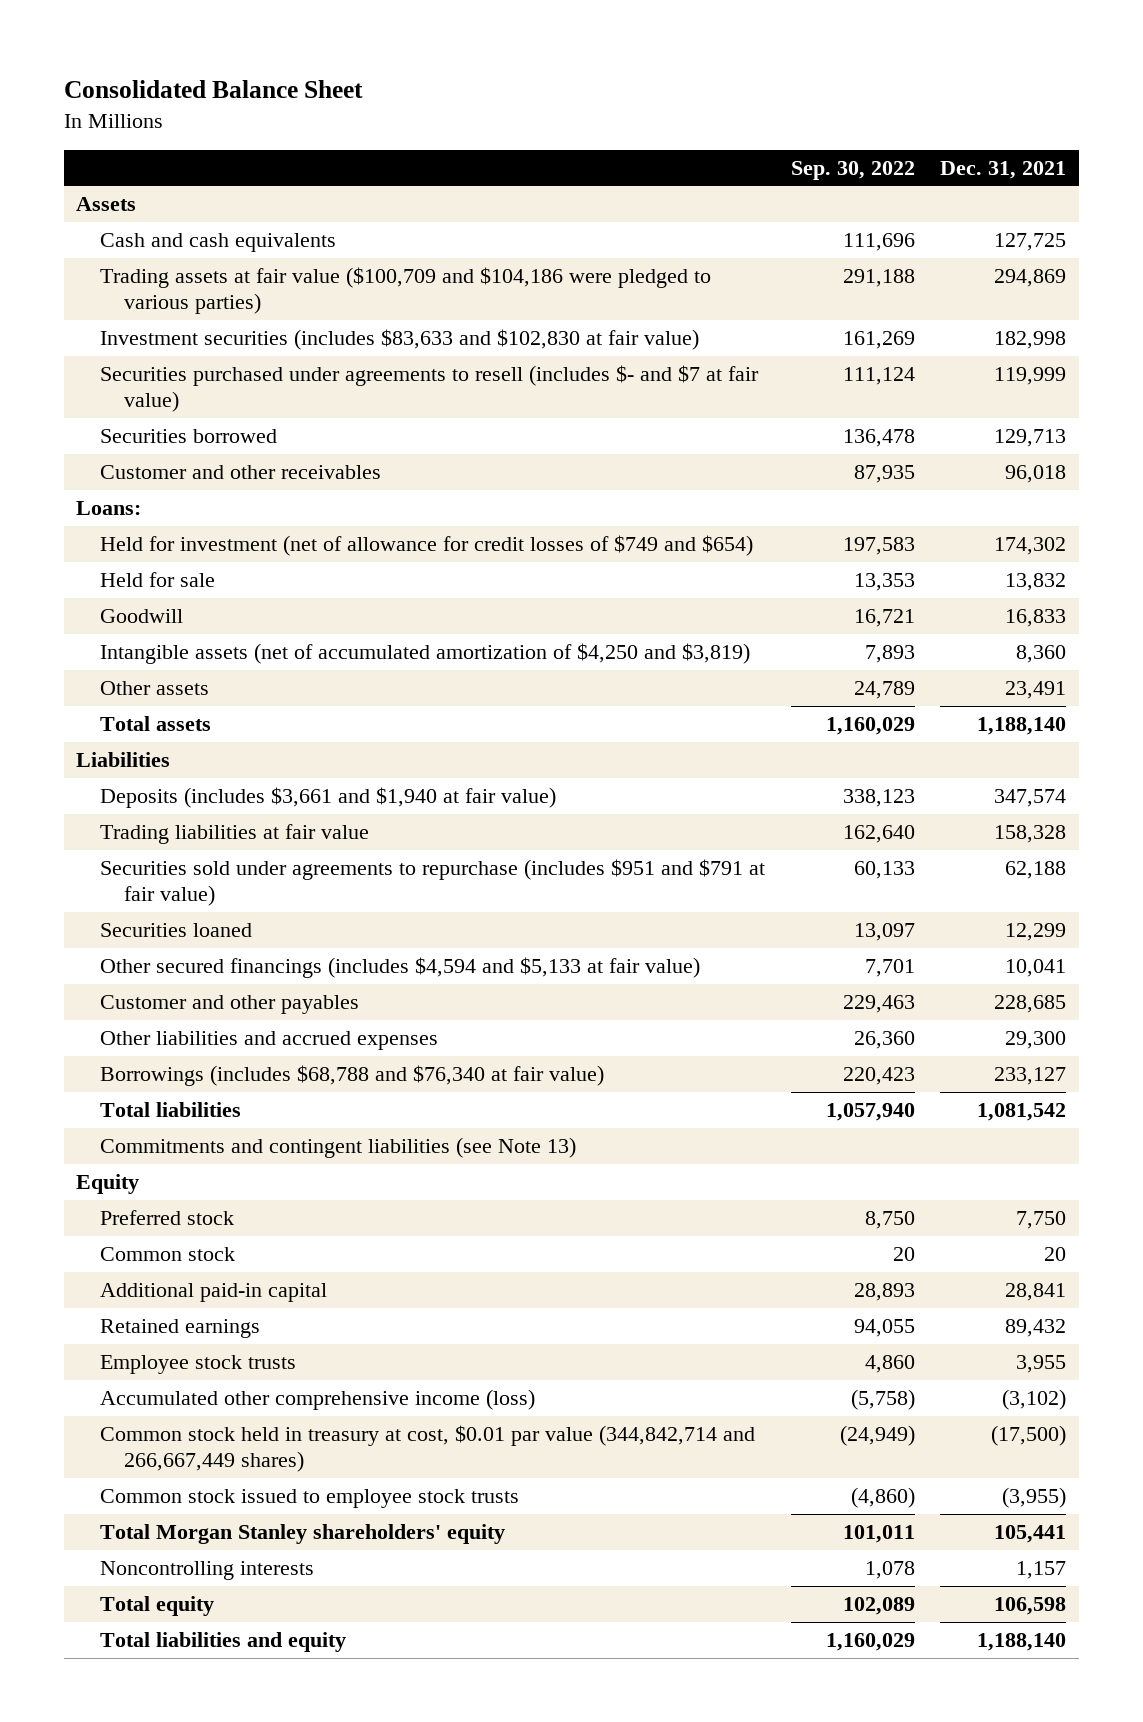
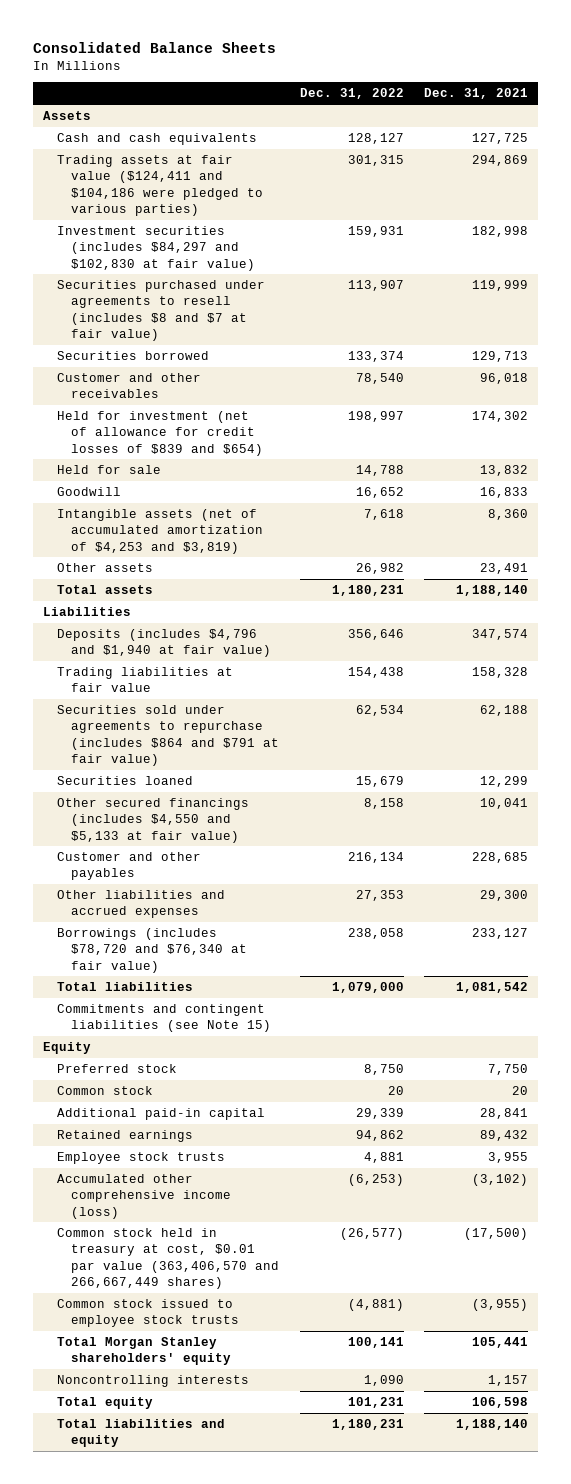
[63,79,363,98] Consolidated Balance Sheet -> [32,41,276,53] Consolidated Balance Sheets
[790,160,915,180] Sep. 30, 2022 -> none
none -> [299,88,404,100] Dec. 31, 2022
[100,266,712,315] Trading assets at fair value ($100,709 and $104,186 were pledged to various parties) -> [57,155,264,216] Trading assets at fair value ($124,411 and $104,186 were pledged to various parties)
[100,328,700,350] Investment securities (includes $83,633 and $102,830 at fair value) -> [57,226,256,271] Investment securities (includes $84,297 and $102,830 at fair value)
[100,364,760,413] Securities purchased under agreements to resell (includes $- and $7 at fair value) -> [57,280,266,341] Securities purchased under agreements to resell (includes $8 and $7 at fair value)
[76,500,142,515] Loans: -> none
[100,534,754,556] Held for investment (net of allowance for credit losses of $749 and $654) -> [57,411,264,456] Held for investment (net of allowance for credit losses of $839 and $654)
[100,642,751,664] Intangible assets (net of accumulated amortization of $4,250 and $3,819) -> [57,509,264,554] Intangible assets (net of accumulated amortization of $4,253 and $3,819)
[100,786,557,808] Deposits (includes $3,661 and $1,940 at fair value) -> [57,629,272,658] Deposits (includes $4,796 and $1,940 at fair value)
[100,858,766,907] Securities sold under agreements to repurchase (includes $951 and $791 at fair value) -> [57,705,280,766] Securities sold under agreements to repurchase (includes $864 and $791 at fair value)
[100,956,701,978] Other secured financings (includes $4,594 and $5,133 at fair value) -> [57,798,250,843] Other secured financings (includes $4,550 and $5,133 at fair value)
[100,1064,605,1086] Borrowings (includes $68,788 and $76,340 at fair value) -> [57,928,248,973] Borrowings (includes $78,720 and $76,340 at fair value)
[100,1136,577,1158] Commitments and contingent liabilities (see Note 13) -> [57,1004,272,1033] Commitments and contingent liabilities (see Note 15)
[100,1424,756,1473] Common stock held in treasury at cost, $0.01 par value (344,842,714 and 266,667,449 shares) -> [57,1228,280,1289] Common stock held in treasury at cost, $0.01 par value (363,406,570 and 266,667,449 shares)

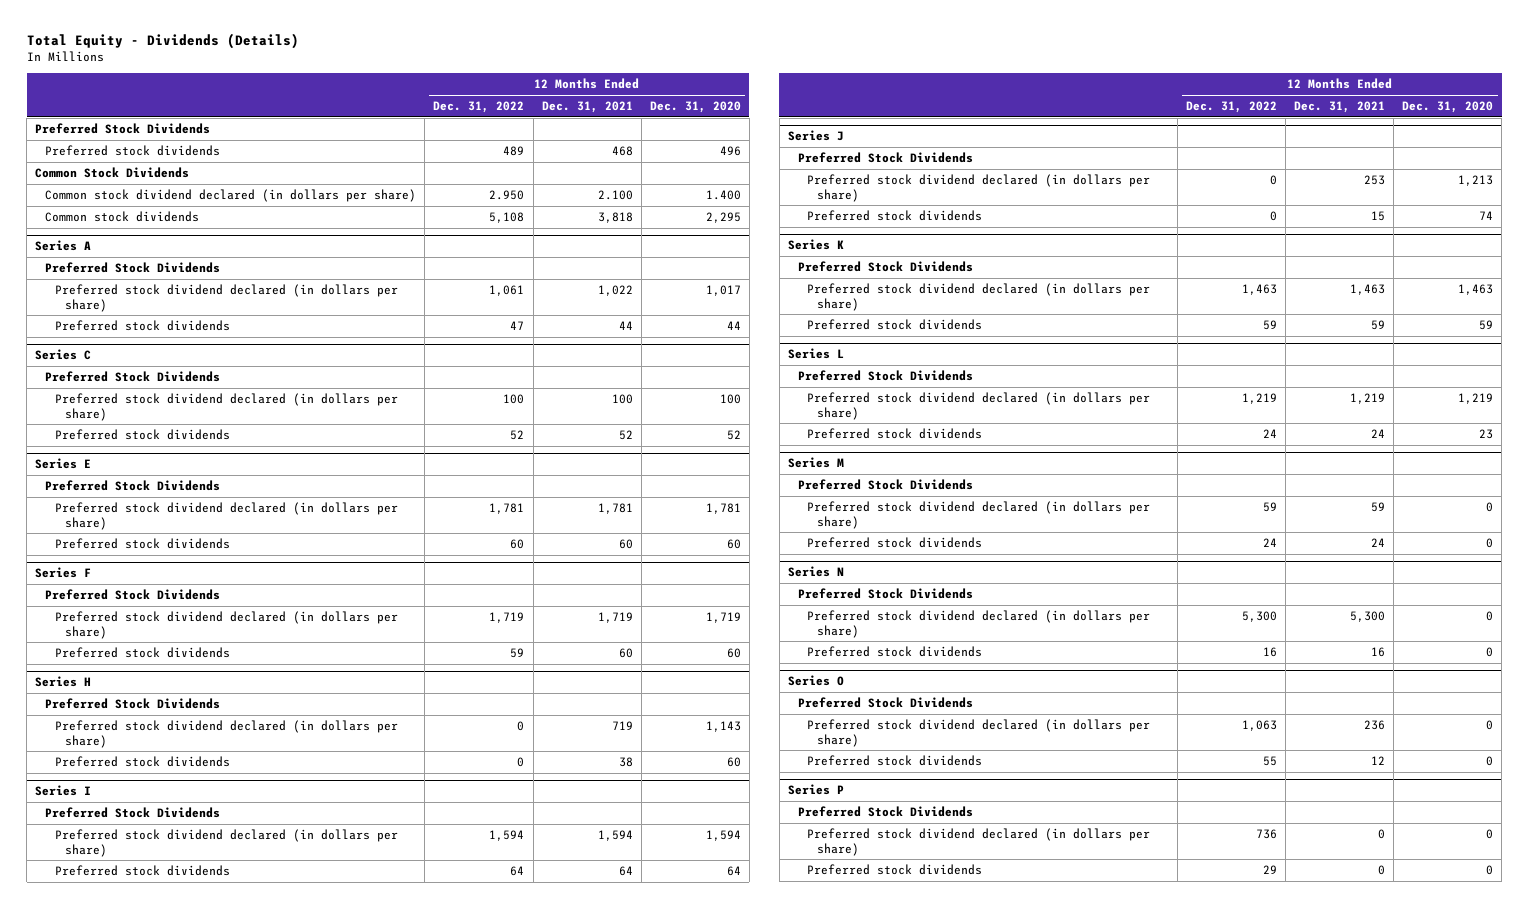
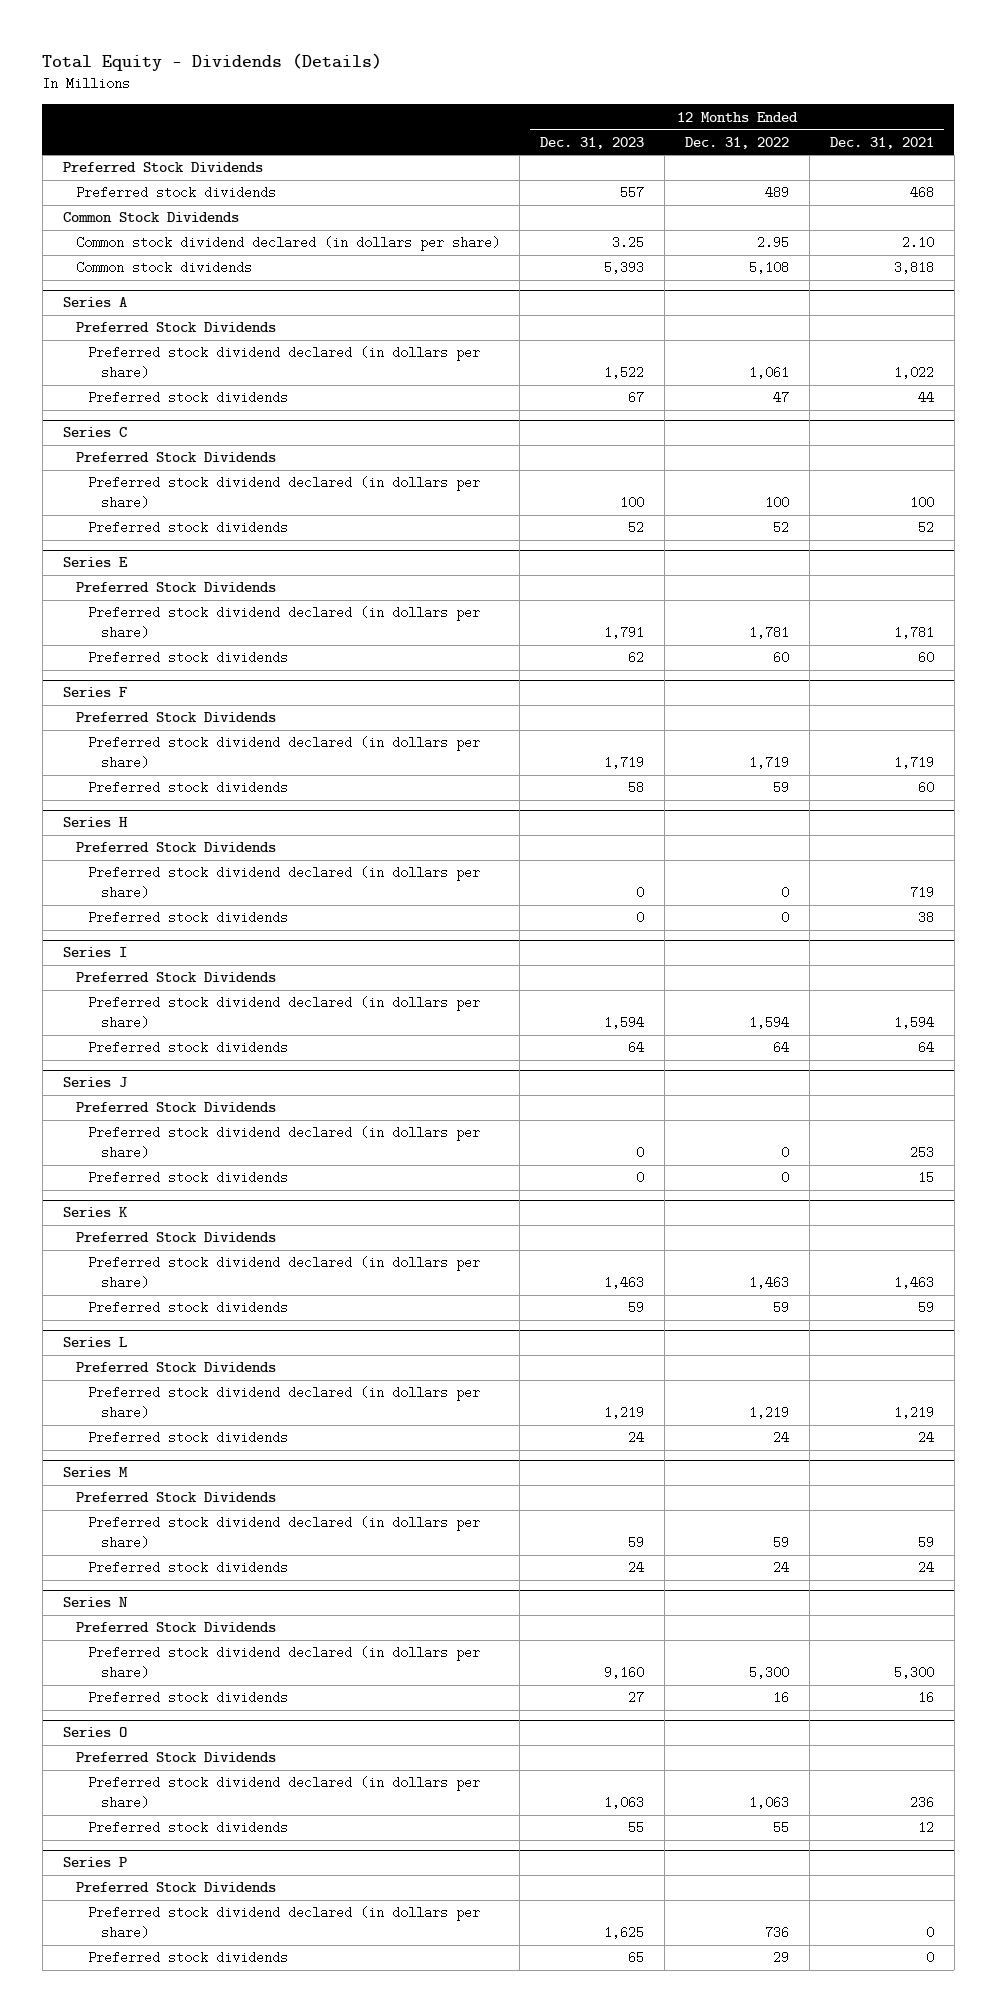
[649,101,741,114] Dec. 31, 2020 -> none
none -> [540,136,645,149] Dec. 31, 2023
[489,190,525,201] 2.950 -> [756,236,789,250] 2.95
[597,190,633,201] 2.100 -> [901,236,934,250] 2.10

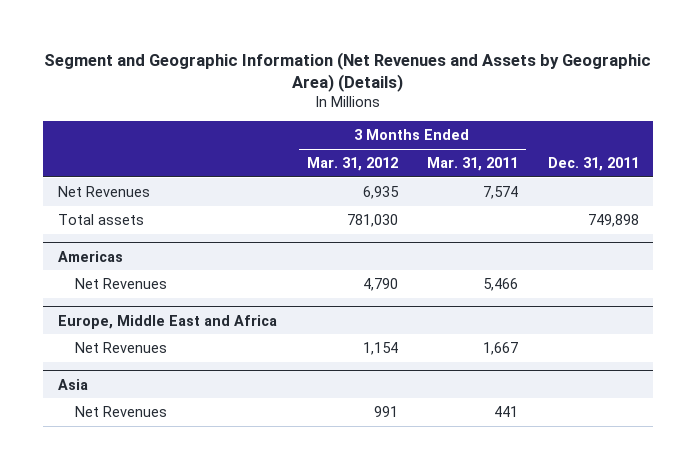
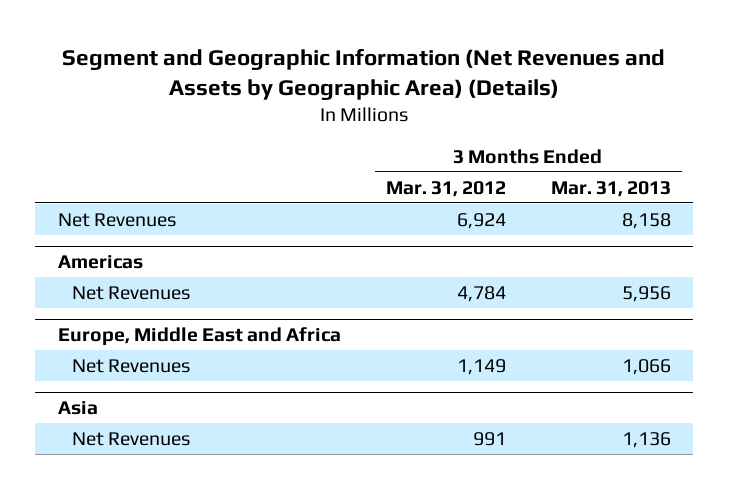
[427,157,519,172] Mar. 31, 2011 -> none
[547,157,639,172] Dec. 31, 2011 -> none
none -> [550,180,671,197] Mar. 31, 2013
[58,213,145,225] Total assets -> none
[362,185,399,199] 6,935 -> [456,212,506,229] 6,924
[362,277,398,291] 4,790 -> [456,285,506,302] 4,784
[362,341,398,355] 1,154 -> [456,358,506,375] 1,149

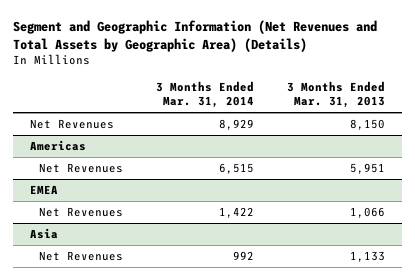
[62,49,666,101] Segment and Geographic Information (Net Revenues and Assets by Geographic Area) (Details) -> [13,20,378,52] Segment and Geographic Information (Net Revenues and Total Assets by Geographic Area) (Details)
[385,180,506,197] Mar. 31, 2012 -> none
none -> [156,80,255,109] 3 Months Ended Mar. 31, 2014
[621,212,671,229] 8,158 -> [350,118,386,130] 8,150
[57,327,341,347] Europe, Middle East and Africa -> none
[621,285,671,302] 5,956 -> [350,162,386,174] 5,951
none -> [29,184,58,194] EMEA
[621,431,671,448] 1,136 -> [350,250,386,262] 1,133

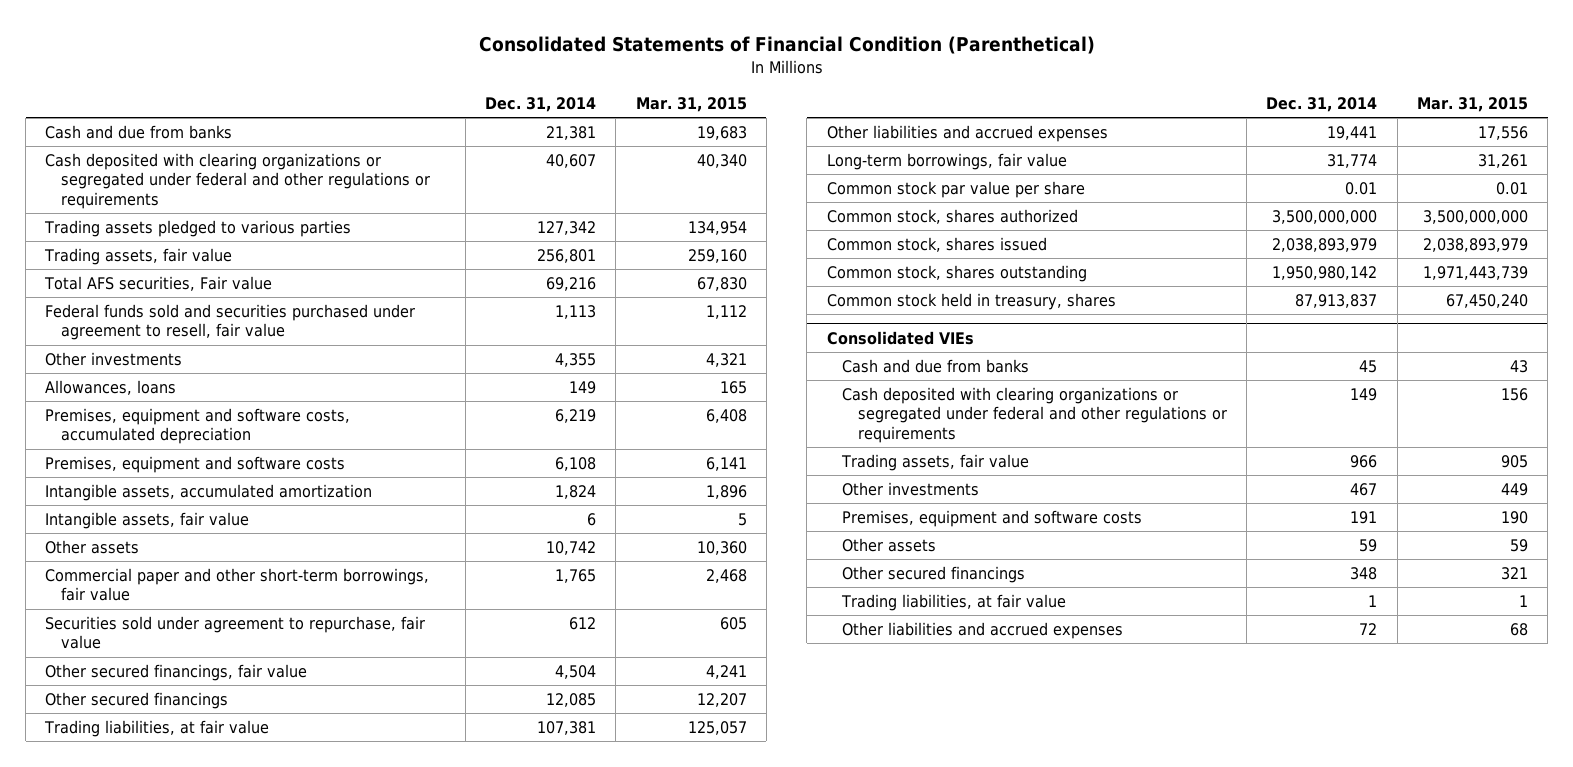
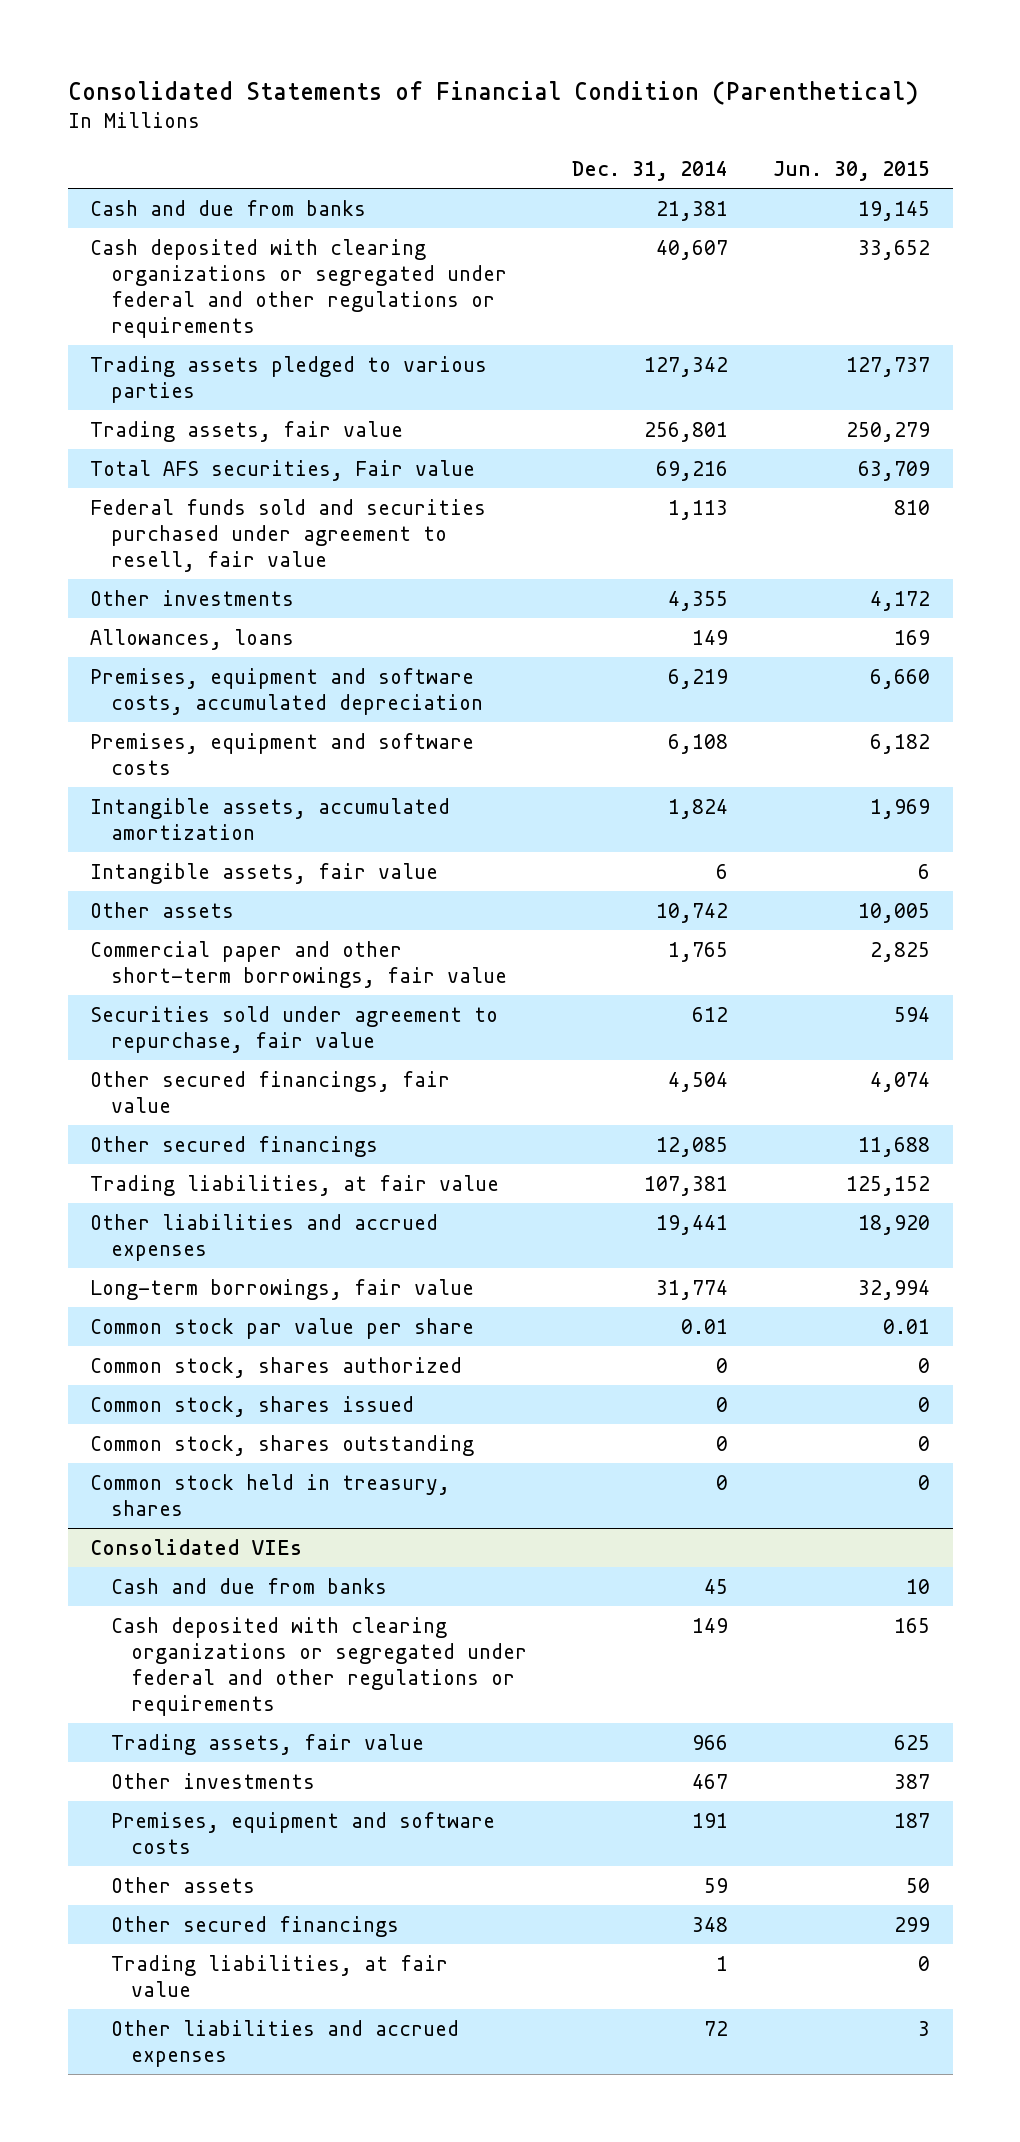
[635,96,747,112] Mar. 31, 2015 -> none
none -> [773,160,931,181] Jun. 30, 2015
[1272,210,1378,225] 3,500,000,000 -> [716,1357,729,1373] 0
[1272,238,1378,253] 2,038,893,979 -> [716,1396,729,1412] 0
[1272,266,1378,281] 1,950,980,142 -> [716,1435,729,1451] 0
[1295,294,1378,309] 87,913,837 -> [716,1474,729,1490] 0

